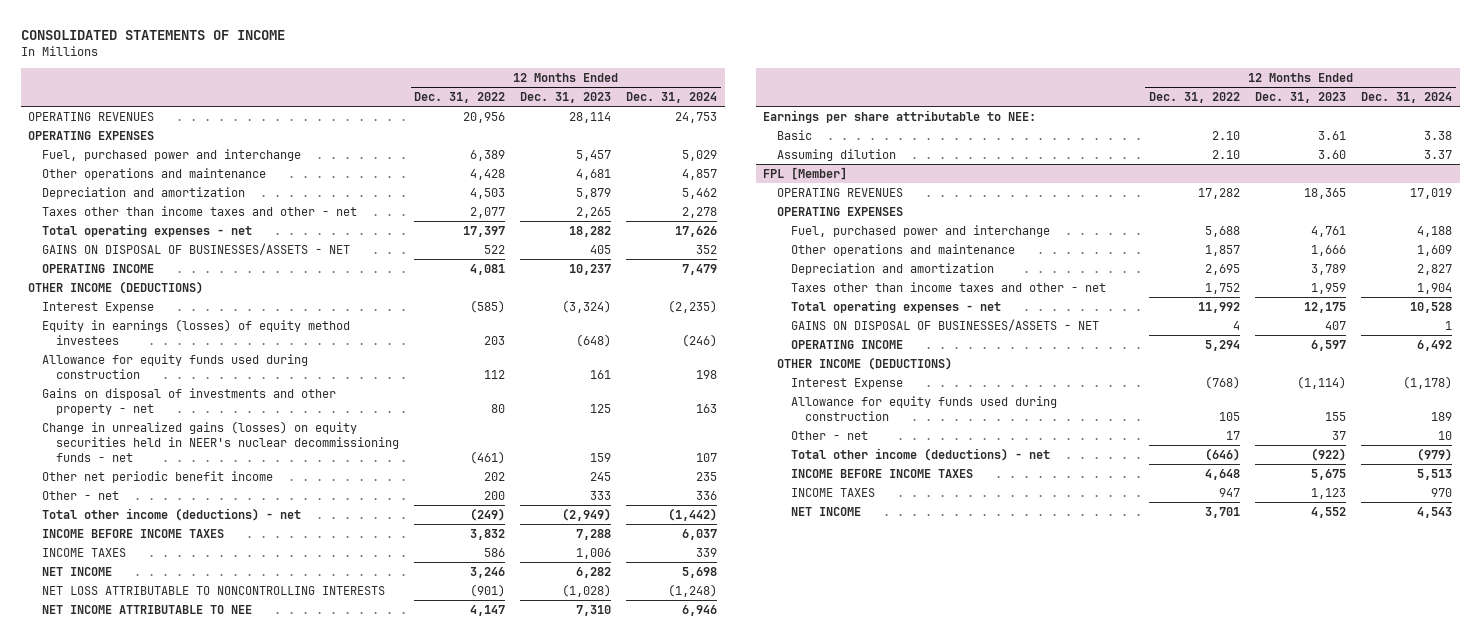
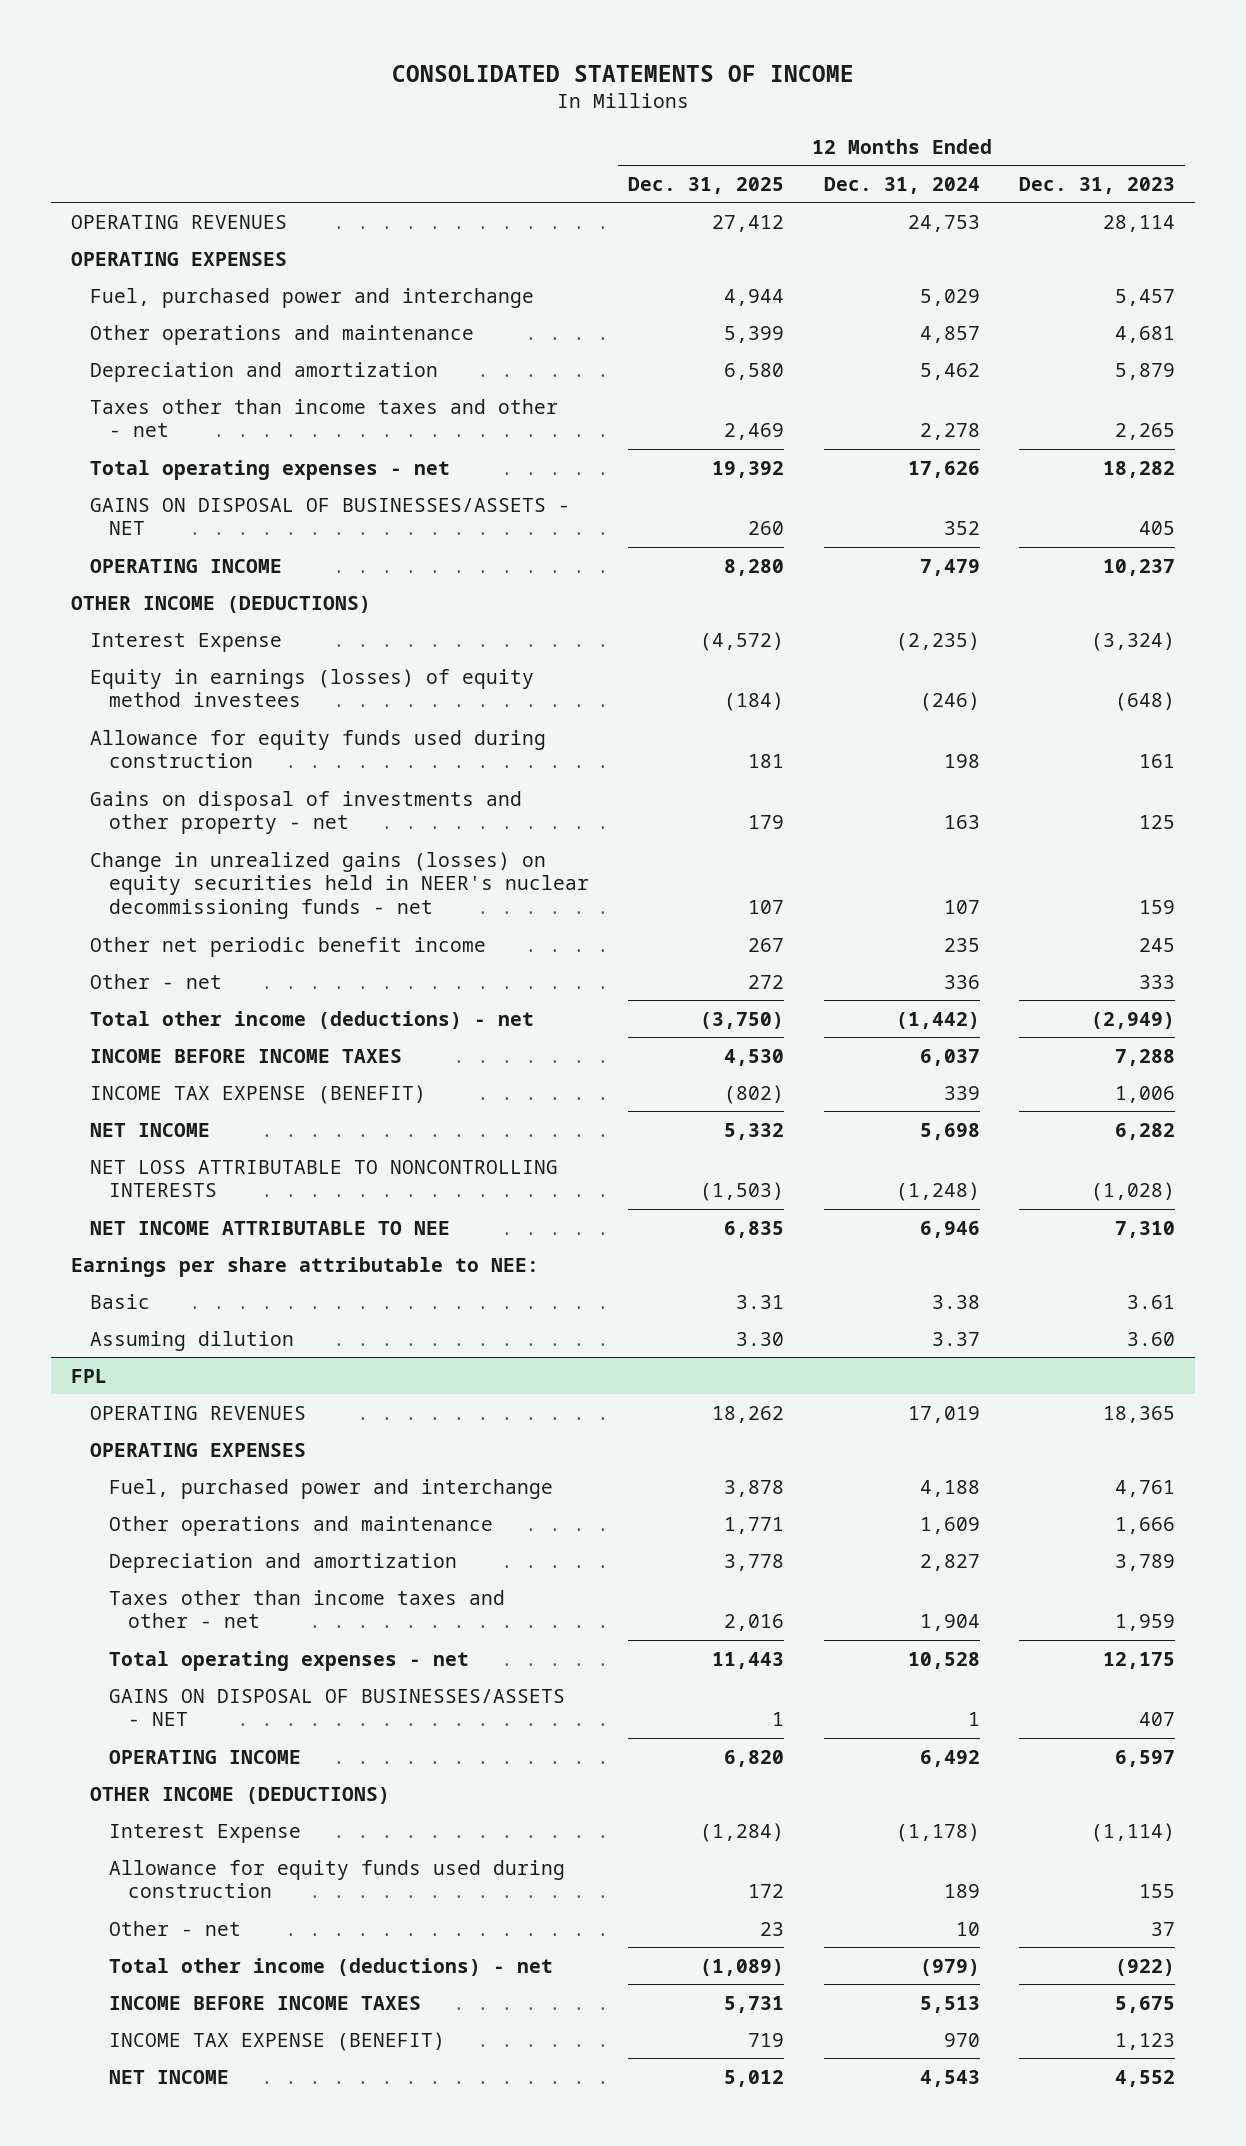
[414,92,506,104] Dec. 31, 2022 -> none
none -> [628,176,785,194] Dec. 31, 2025
[42,547,127,557] INCOME TAXES -> [89,1084,426,1104] INCOME TAX EXPENSE (BENEFIT)
[763,166,848,180] FPL [Member] -> [71,1368,108,1383] FPL
[791,487,876,497] INCOME TAXES -> [108,2031,445,2051] INCOME TAX EXPENSE (BENEFIT)

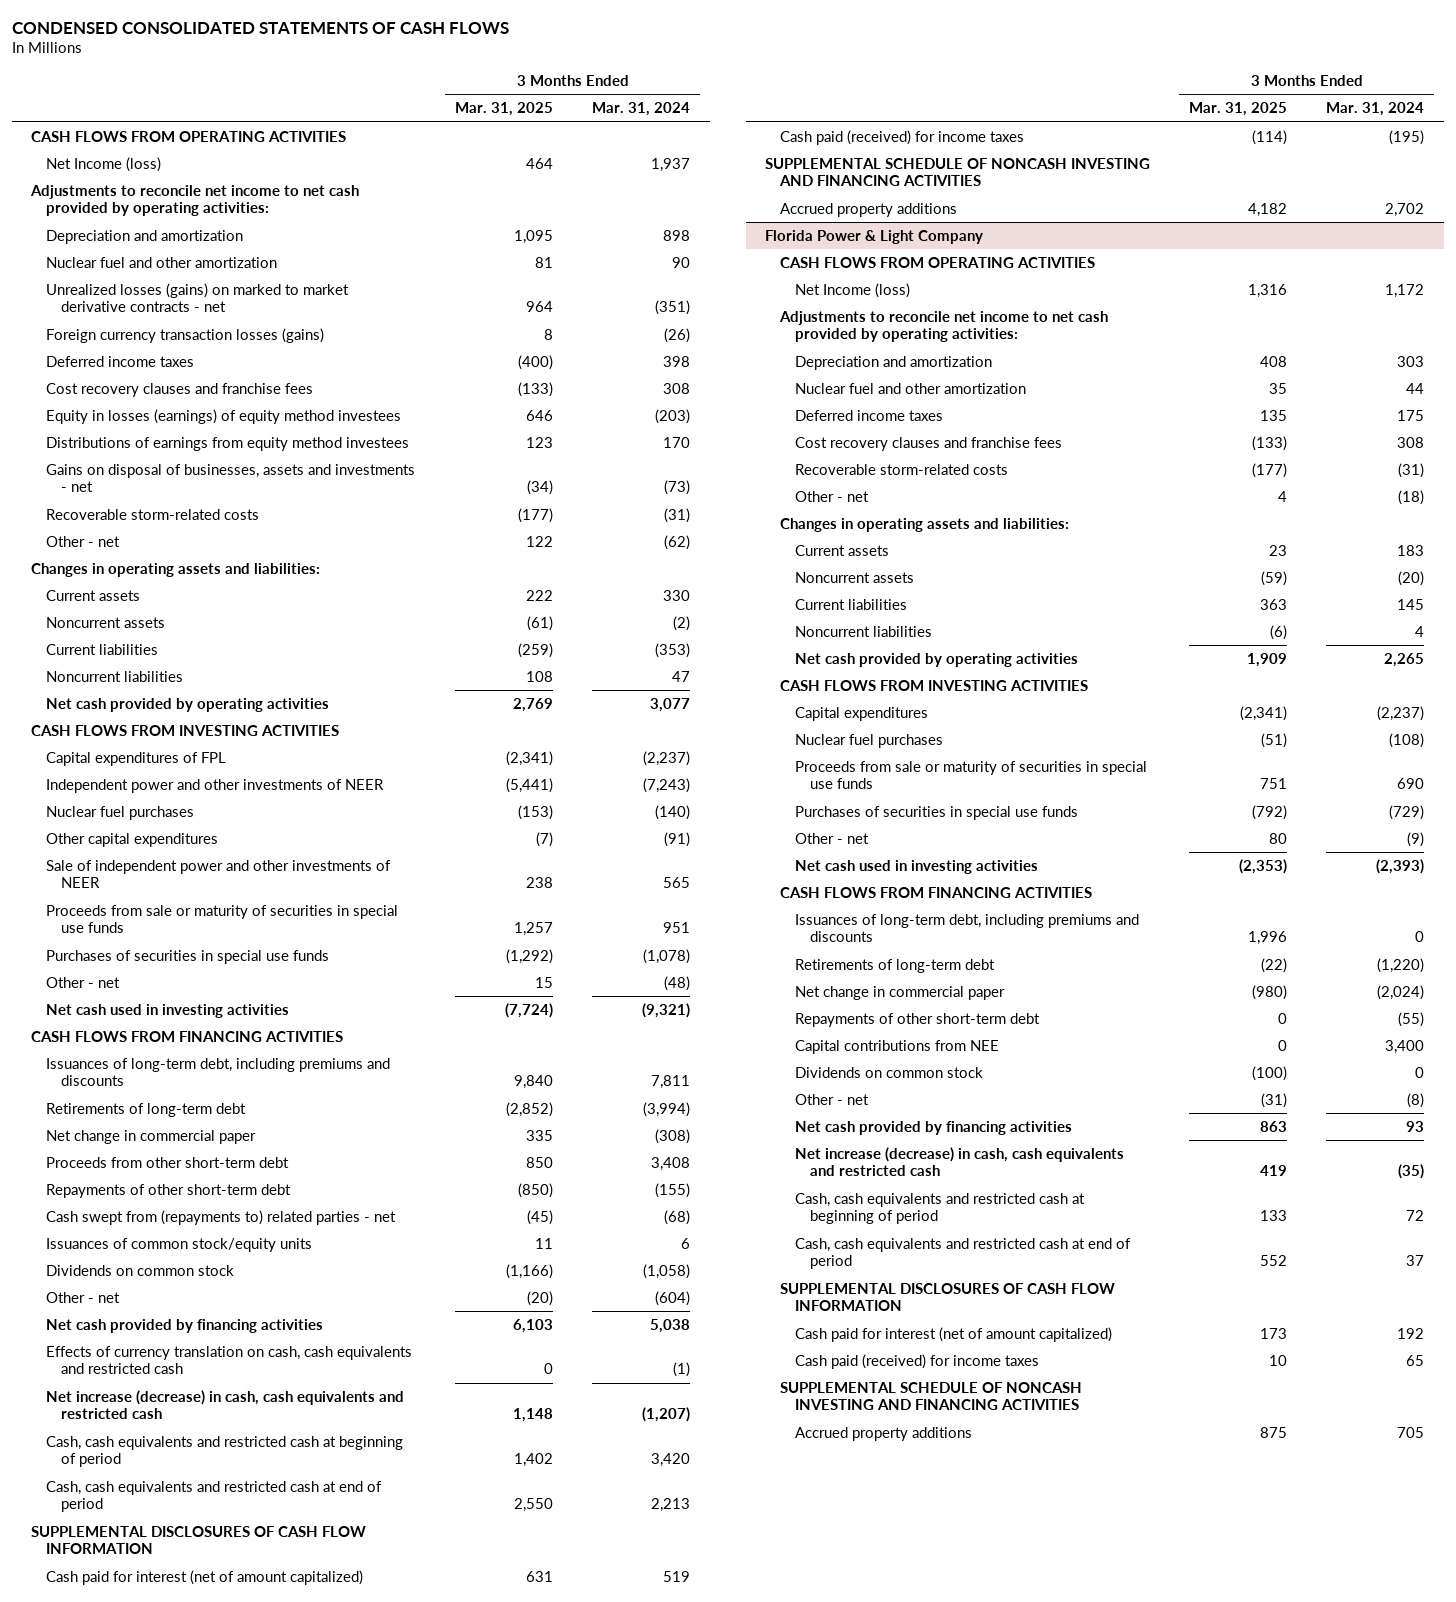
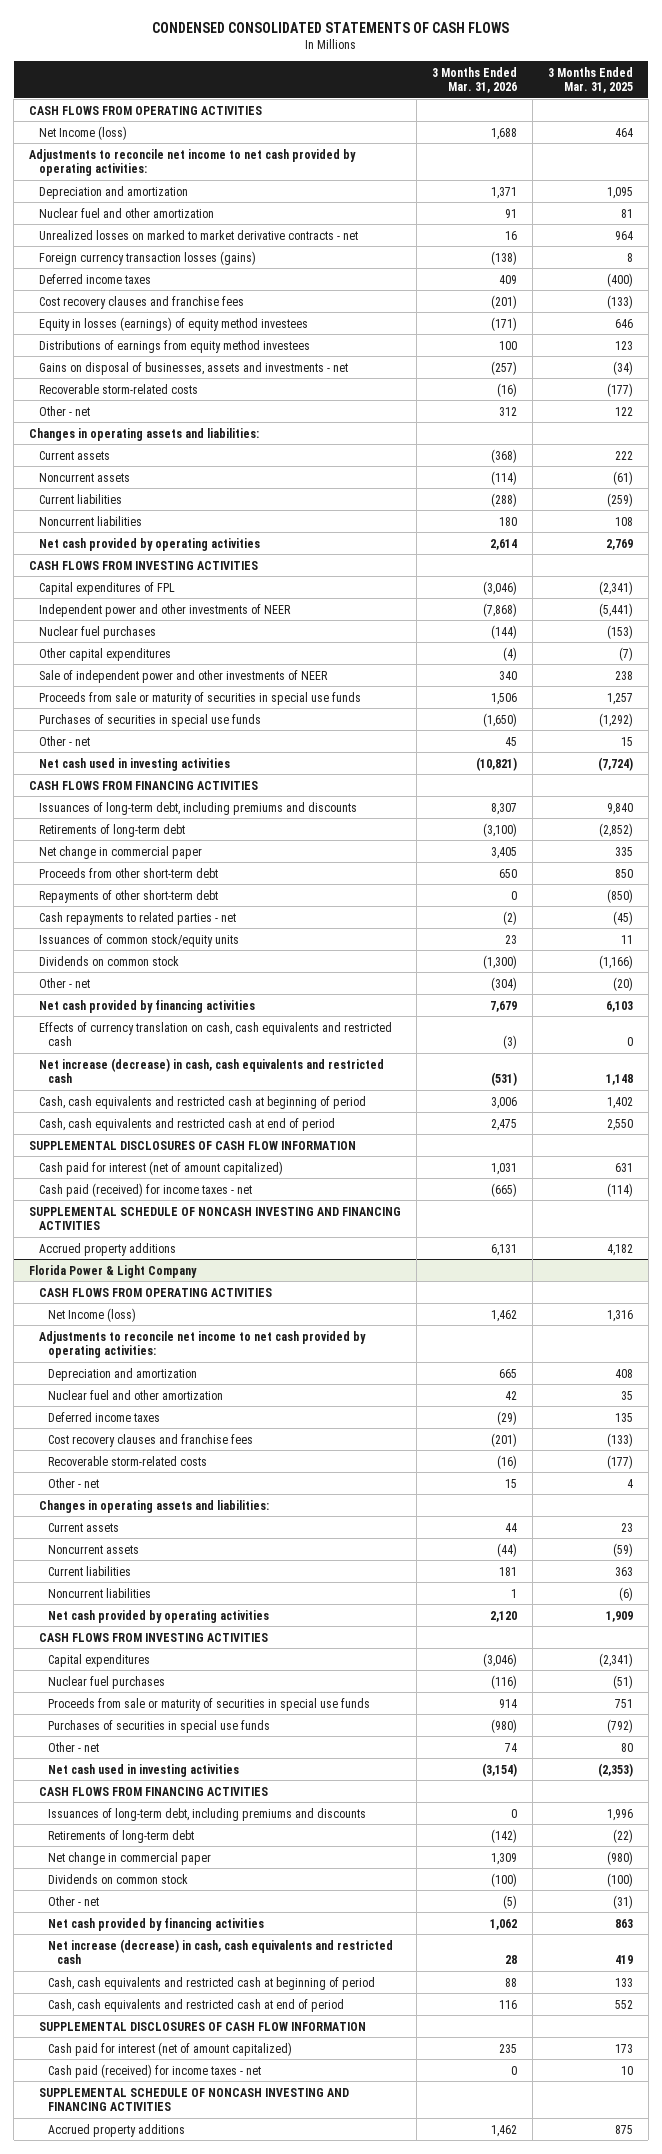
[592,102,691,117] Mar. 31, 2024 -> none
none -> [432,66,518,93] 3 Months Ended Mar. 31, 2026
[46,282,350,313] Unrealized losses (gains) on marked to market derivative contracts - net -> [38,229,358,240] Unrealized losses on marked to market derivative contracts - net
[46,1209,397,1225] Cash swept from (repayments to) related parties - net -> [38,911,236,925] Cash repayments to related parties - net
[780,129,1025,145] Cash paid (received) for income taxes -> [38,1182,252,1197] Cash paid (received) for income taxes - net
[795,1012,1041,1027] Repayments of other short-term debt -> none
[795,1039,1000,1054] Capital contributions from NEE -> none
[795,1353,1040,1369] Cash paid (received) for income taxes -> [48,2063,262,2078] Cash paid (received) for income taxes - net

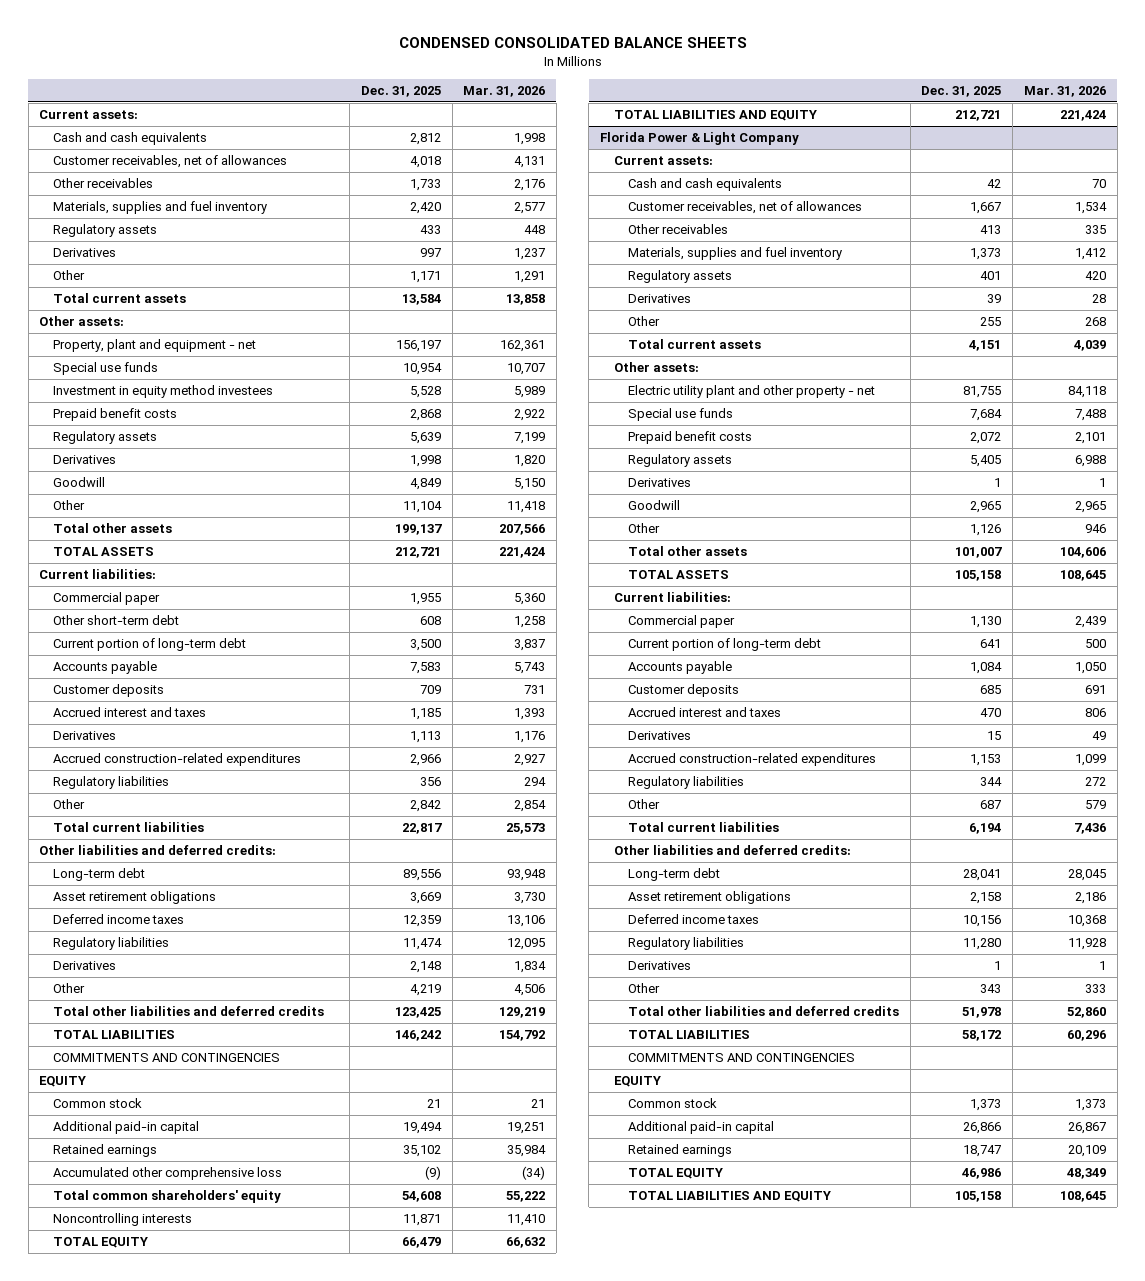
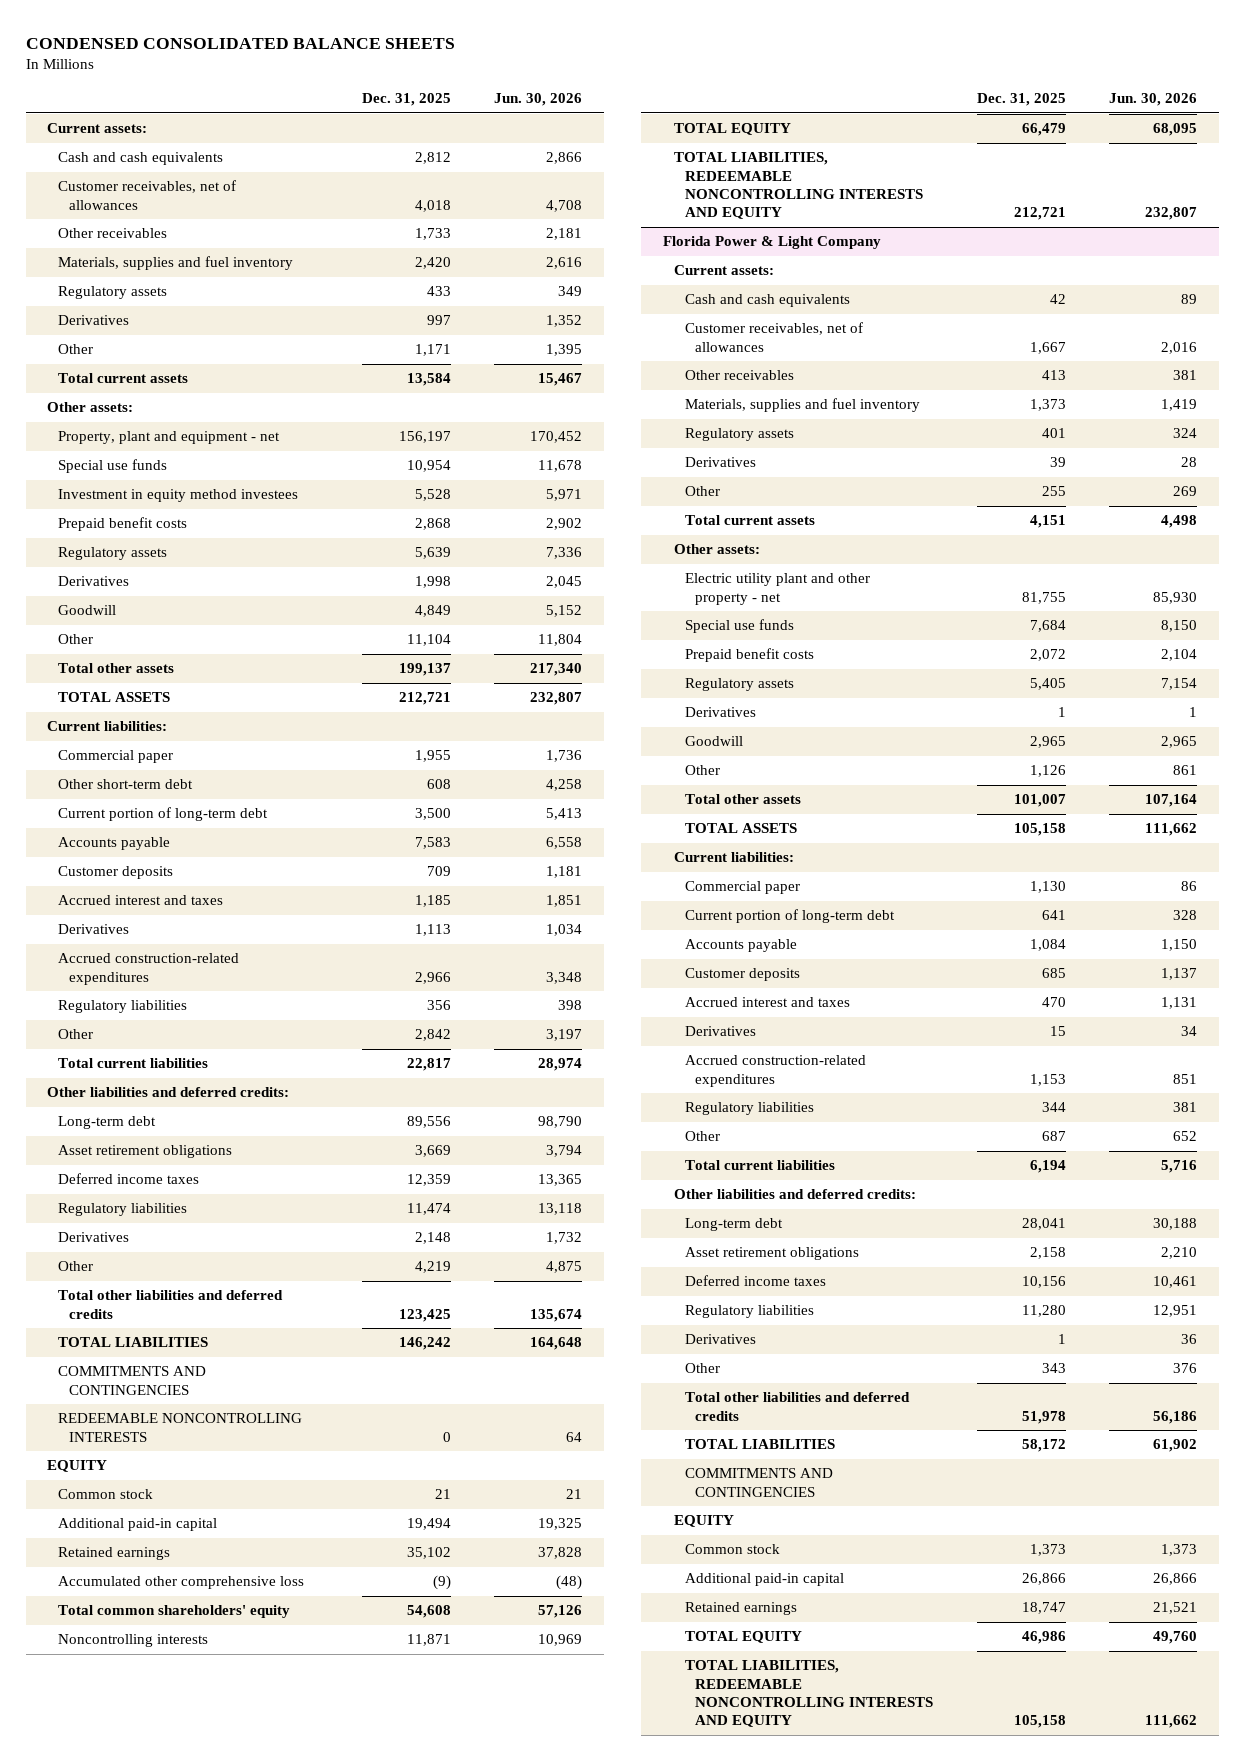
[463,85,546,97] Mar. 31, 2026 -> none
none -> [493,93,582,107] Jun. 30, 2026
none -> [58,1413,303,1442] REDEEMABLE NONCONTROLLING INTERESTS
[613,110,817,122] TOTAL LIABILITIES AND EQUITY -> [673,152,923,220] TOTAL LIABILITIES, REDEEMABLE NONCONTROLLING INTERESTS AND EQUITY
[628,1191,832,1203] TOTAL LIABILITIES AND EQUITY -> [684,1660,934,1728] TOTAL LIABILITIES, REDEEMABLE NONCONTROLLING INTERESTS AND EQUITY

